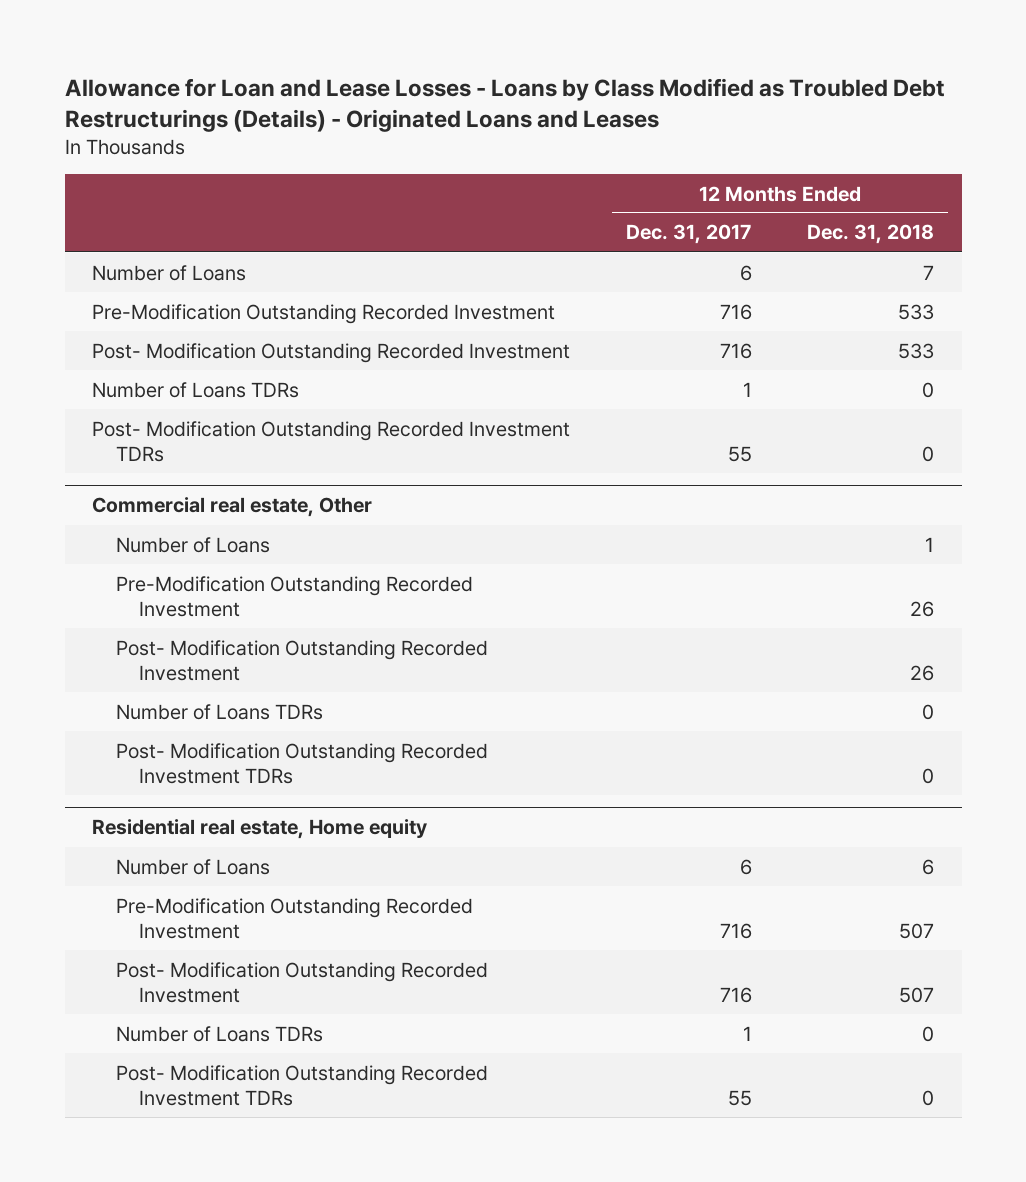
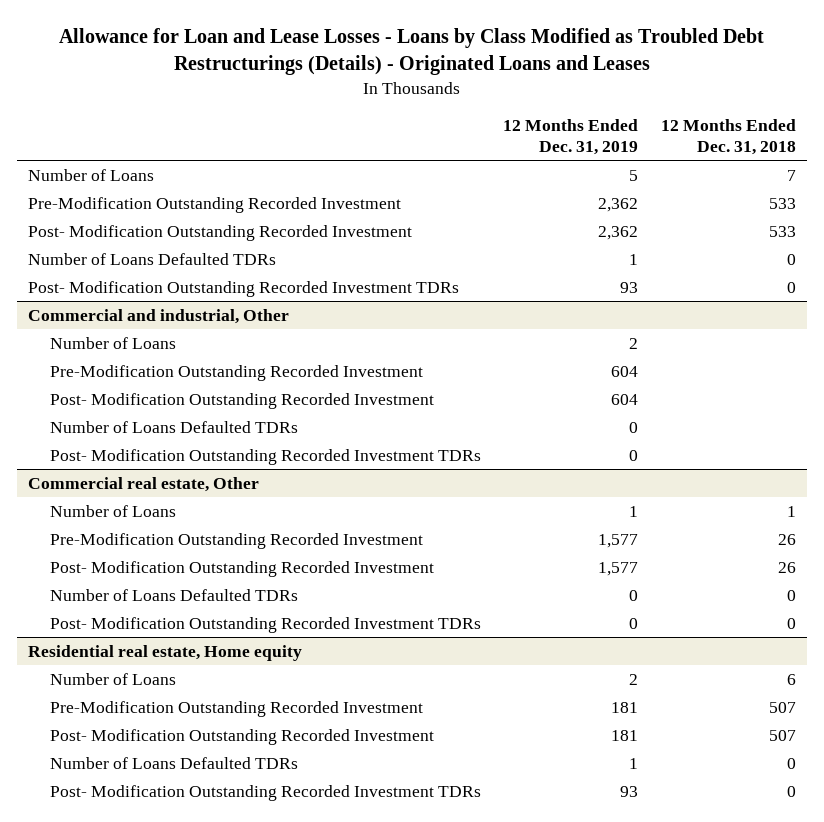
[625,224,752,245] Dec. 31, 2017 -> none
none -> [503,118,639,155] 12 Months Ended Dec. 31, 2019
[92,381,300,398] Number of Loans TDRs -> [27,252,276,265] Number of Loans Defaulted TDRs
none -> [27,308,289,324] Commercial and industrial, Other
none -> [49,336,176,349] Number of Loans
none -> [49,364,423,381] Pre-Modification Outstanding Recorded Investment
none -> [49,392,434,409] Post- Modification Outstanding Recorded Investment
none -> [49,420,298,433] Number of Loans Defaulted TDRs
none -> [49,448,481,465] Post- Modification Outstanding Recorded Investment TDRs
[115,703,323,720] Number of Loans TDRs -> [49,588,298,601] Number of Loans Defaulted TDRs
[115,1025,323,1042] Number of Loans TDRs -> [49,756,298,769] Number of Loans Defaulted TDRs

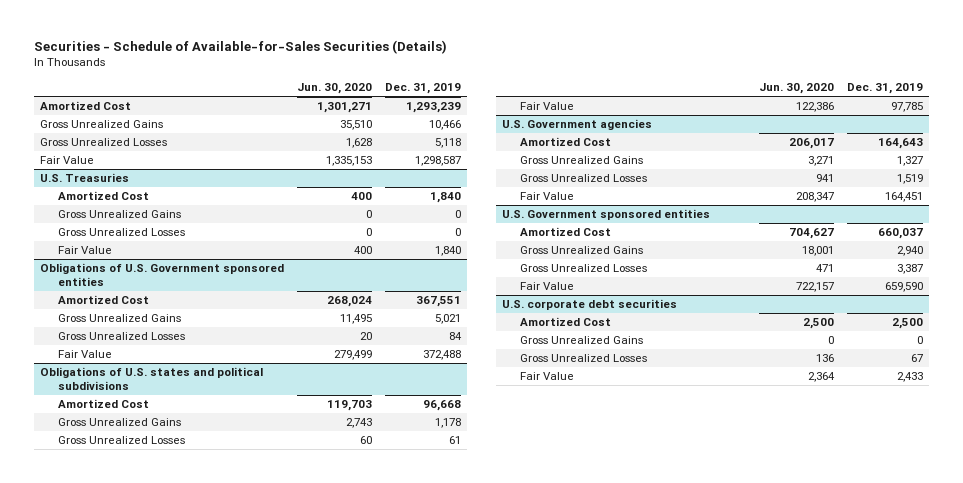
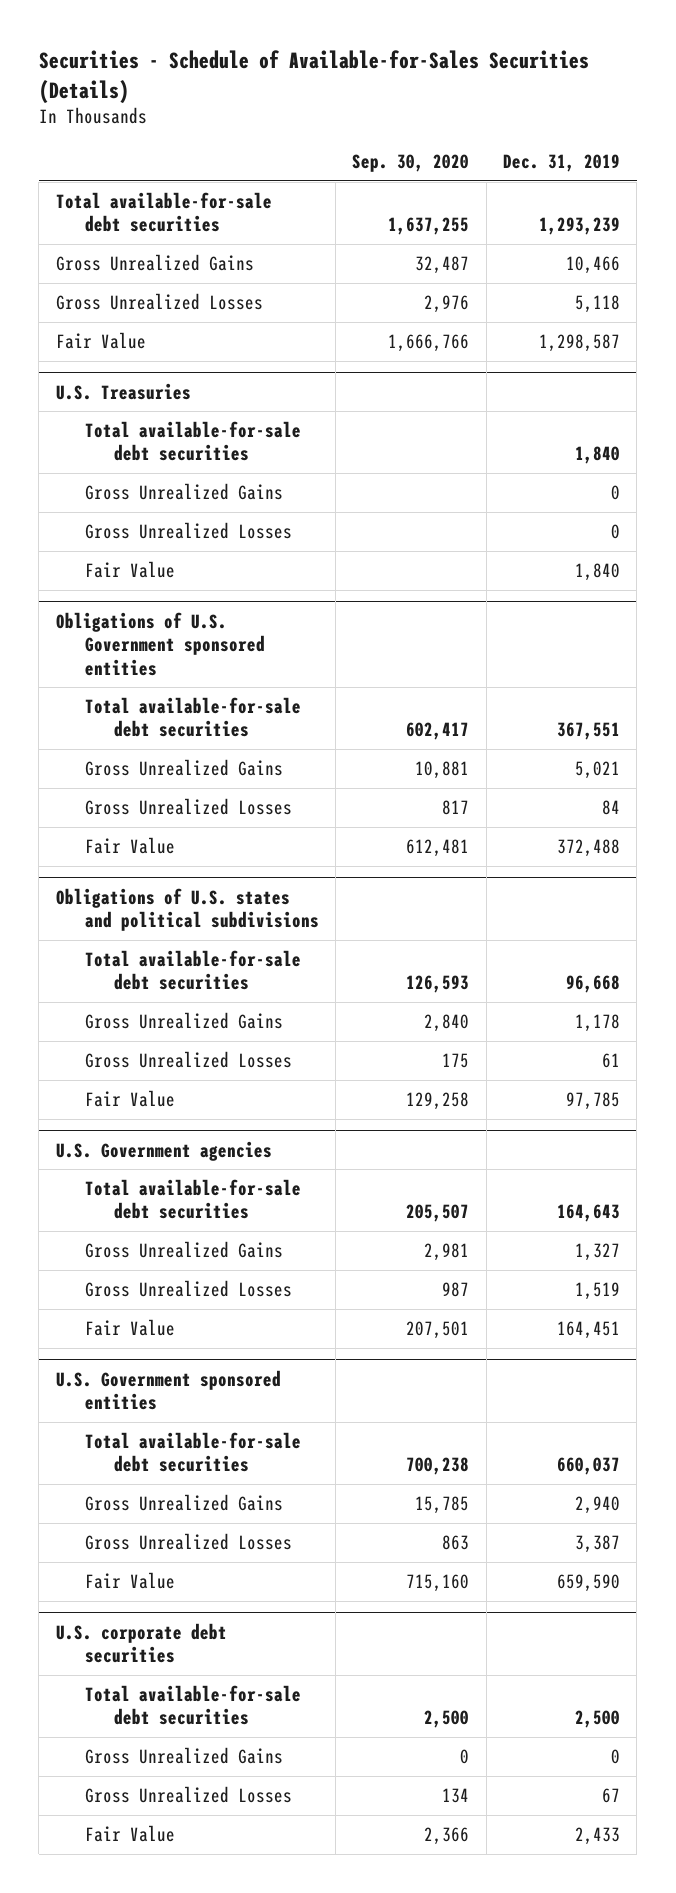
[297,82,373,94] Jun. 30, 2020 -> none
none -> [352,154,470,173] Sep. 30, 2020
[40,101,132,111] Amortized Cost -> [55,191,272,233] Total available-for-sale debt securities
[57,191,149,201] Amortized Cost -> [84,420,301,462] Total available-for-sale debt securities
[57,295,149,305] Amortized Cost -> [84,696,301,738] Total available-for-sale debt securities
[57,399,149,409] Amortized Cost -> [84,949,301,991] Total available-for-sale debt securities
[519,137,611,147] Amortized Cost -> [84,1178,301,1220] Total available-for-sale debt securities
[519,227,611,237] Amortized Cost -> [84,1431,301,1473] Total available-for-sale debt securities
[519,317,611,327] Amortized Cost -> [84,1684,301,1726] Total available-for-sale debt securities

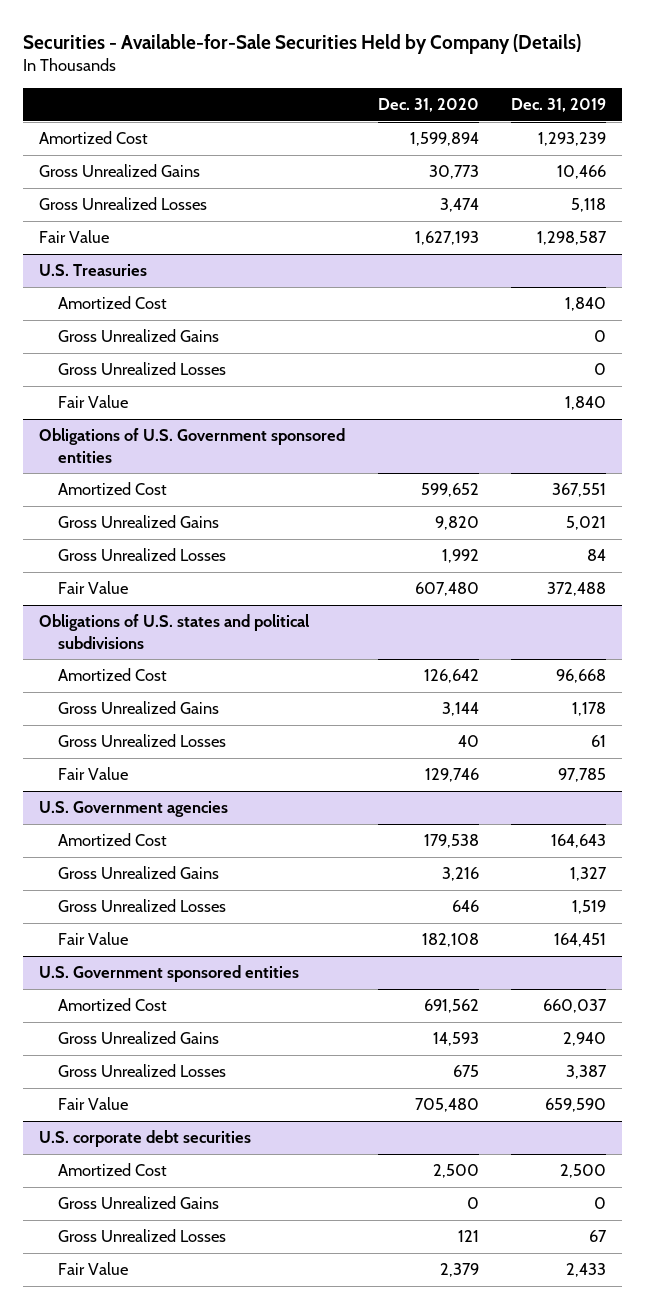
[38,50,589,104] Securities - Schedule of Available-for-Sales Securities (Details) -> [22,33,581,54] Securities - Available-for-Sale Securities Held by Company (Details)
[352,154,470,173] Sep. 30, 2020 -> none
none -> [377,98,479,113] Dec. 31, 2020
[55,191,272,233] Total available-for-sale debt securities -> [39,131,149,145] Amortized Cost
[84,420,301,462] Total available-for-sale debt securities -> [58,296,168,310] Amortized Cost
[84,696,301,738] Total available-for-sale debt securities -> [58,482,168,496] Amortized Cost
[84,949,301,991] Total available-for-sale debt securities -> [58,668,168,682] Amortized Cost
[84,1178,301,1220] Total available-for-sale debt securities -> [58,833,168,847] Amortized Cost
[84,1431,301,1473] Total available-for-sale debt securities -> [58,998,168,1012] Amortized Cost
[84,1684,301,1726] Total available-for-sale debt securities -> [58,1163,168,1177] Amortized Cost

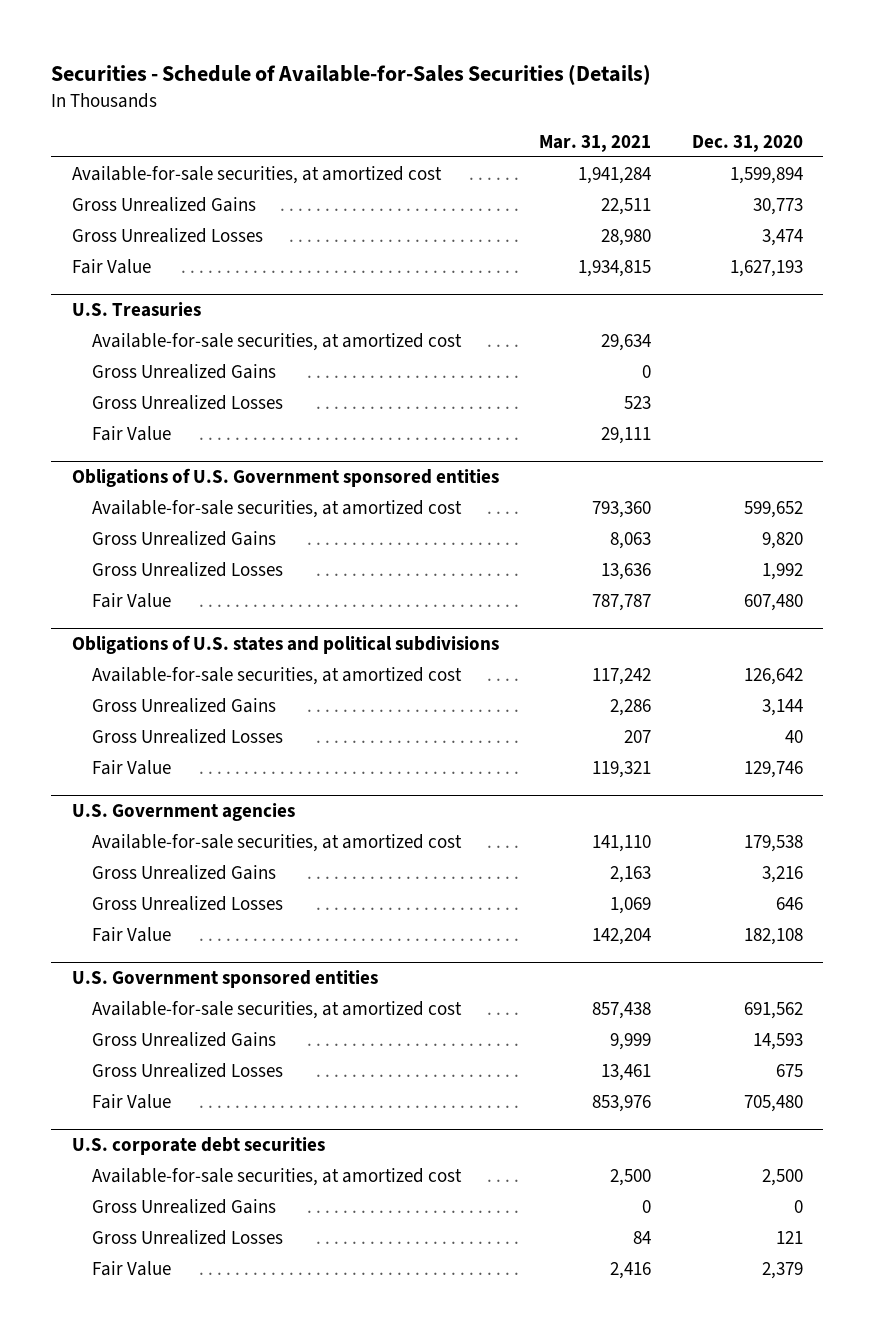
[22,33,581,54] Securities - Available-for-Sale Securities Held by Company (Details) -> [51,63,652,85] Securities - Schedule of Available-for-Sales Securities (Details)
[510,98,606,113] Dec. 31, 2019 -> none
none -> [539,134,652,152] Mar. 31, 2021
[39,131,149,145] Amortized Cost -> [71,165,442,184] Available-for-sale securities, at amortized cost
[58,296,168,310] Amortized Cost -> [92,332,463,351] Available-for-sale securities, at amortized cost
[58,482,168,496] Amortized Cost -> [92,499,463,518] Available-for-sale securities, at amortized cost
[58,668,168,682] Amortized Cost -> [92,666,463,685] Available-for-sale securities, at amortized cost
[58,833,168,847] Amortized Cost -> [92,833,463,852] Available-for-sale securities, at amortized cost
[58,998,168,1012] Amortized Cost -> [92,1000,463,1019] Available-for-sale securities, at amortized cost
[58,1163,168,1177] Amortized Cost -> [92,1167,463,1186] Available-for-sale securities, at amortized cost

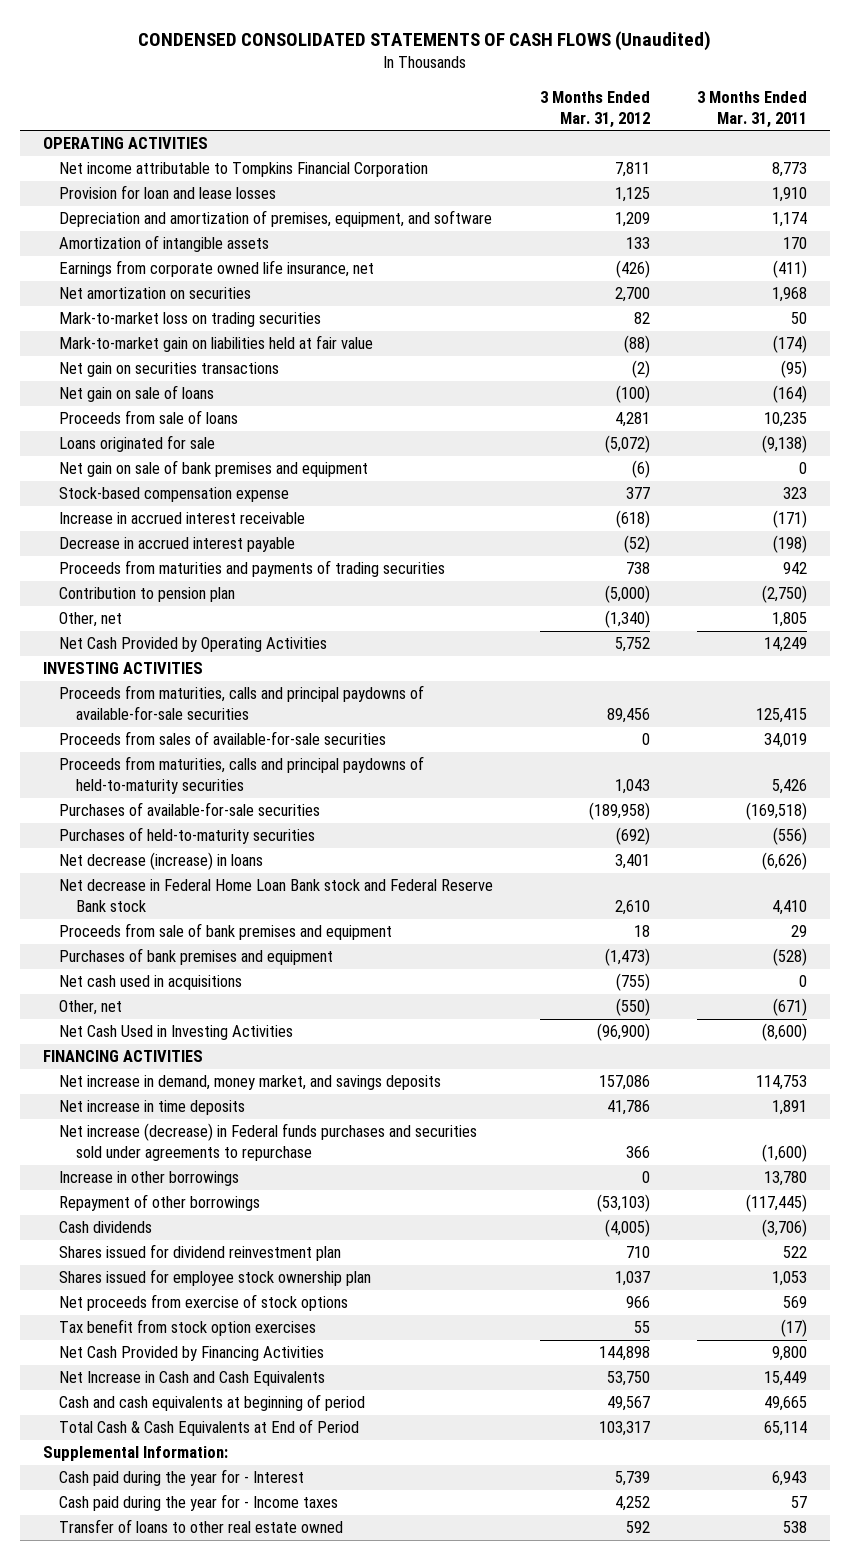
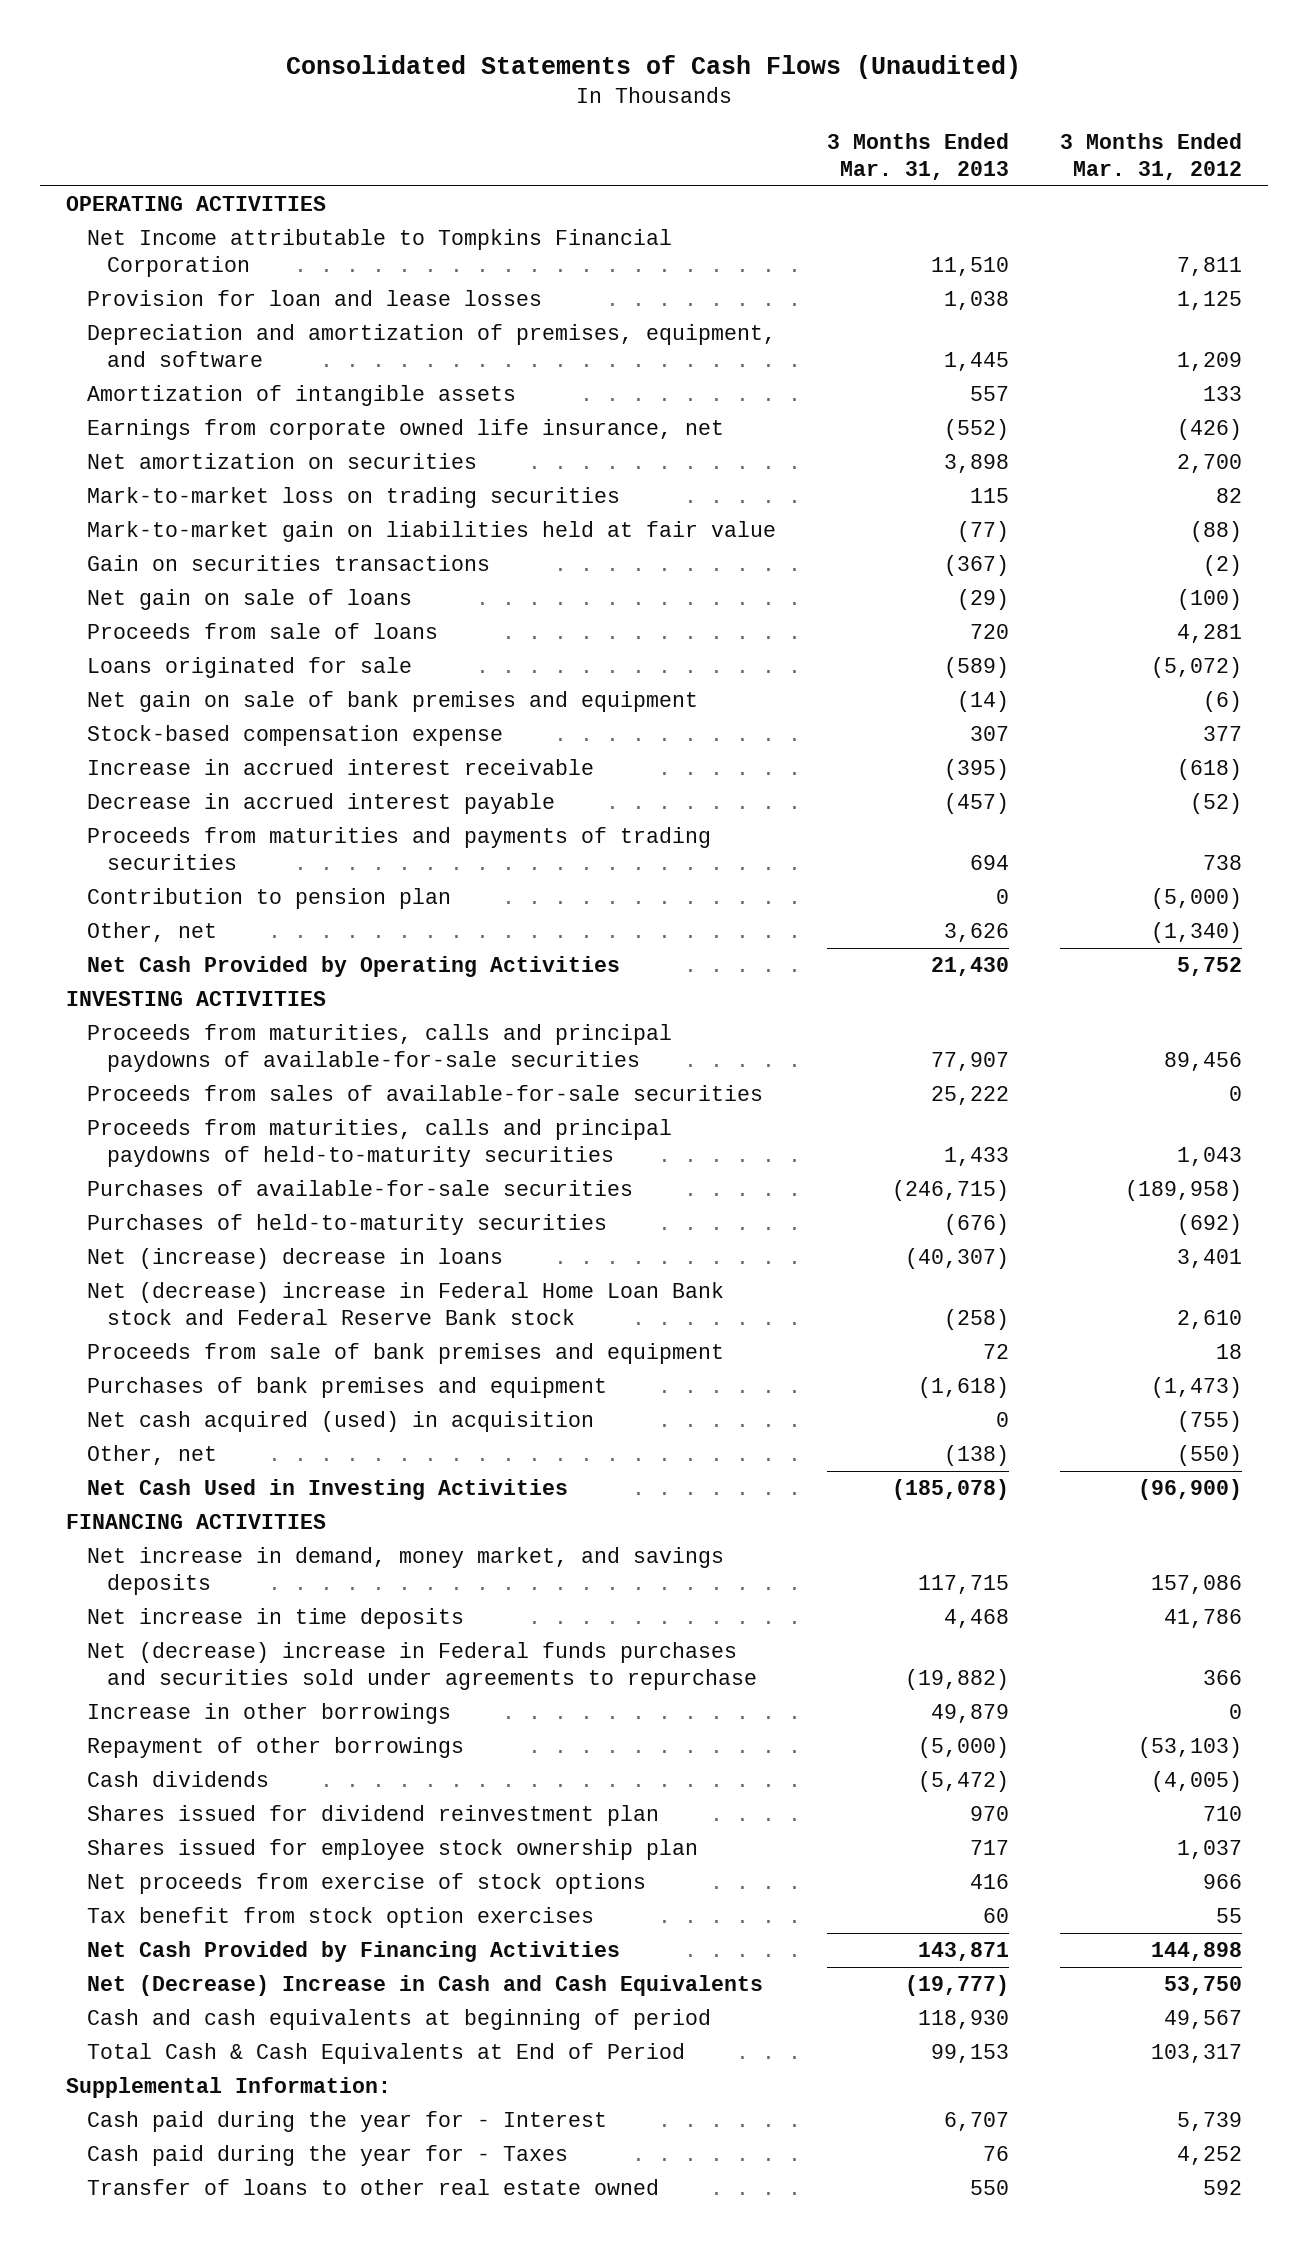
[137,30,711,51] CONDENSED CONSOLIDATED STATEMENTS OF CASH FLOWS (Unaudited) -> [285,55,1021,80] Consolidated Statements of Cash Flows (Unaudited)
[696,90,807,128] 3 Months Ended Mar. 31, 2011 -> none
none -> [826,133,1009,180] 3 Months Ended Mar. 31, 2013
[59,162,429,178] Net income attributable to Tompkins Financial Corporation -> [86,229,672,277] Net Income attributable to Tompkins Financial Corporation
[59,362,280,378] Net gain on securities transactions -> [86,555,490,572] Gain on securities transactions
[59,852,264,871] Net decrease (increase) in loans -> [86,1248,503,1270] Net (increase) decrease in loans
[59,879,494,913] Net decrease in Federal Home Loan Bank stock and Federal Reserve Bank stock -> [86,1282,724,1325] Net (decrease) increase in Federal Home Loan Bank stock and Federal Reserve Bank stock
[59,975,243,991] Net cash used in acquisitions -> [86,1411,594,1433] Net cash acquired (used) in acquisition
[59,1123,478,1162] Net increase (decrease) in Federal funds purchases and securities sold under agreements to repurchase -> [86,1642,758,1690] Net (decrease) increase in Federal funds purchases and securities sold under agreements to repurchase
[59,1371,326,1387] Net Increase in Cash and Cash Equivalents -> [86,1975,763,1997] Net (Decrease) Increase in Cash and Cash Equivalents
[59,1494,339,1512] Cash paid during the year for - Income taxes -> [86,2145,568,2167] Cash paid during the year for - Taxes

